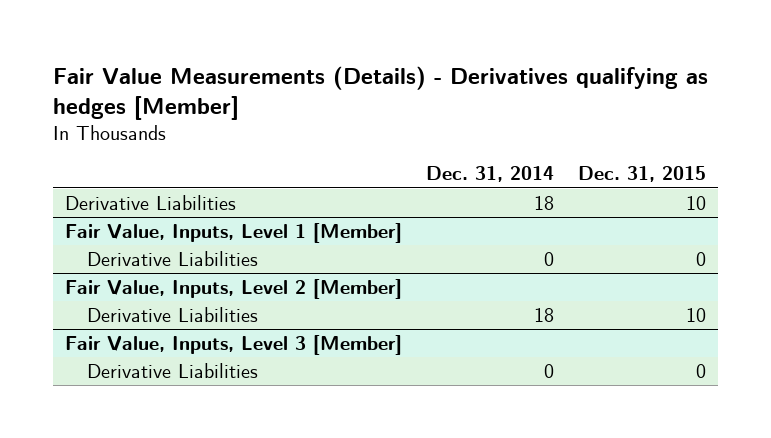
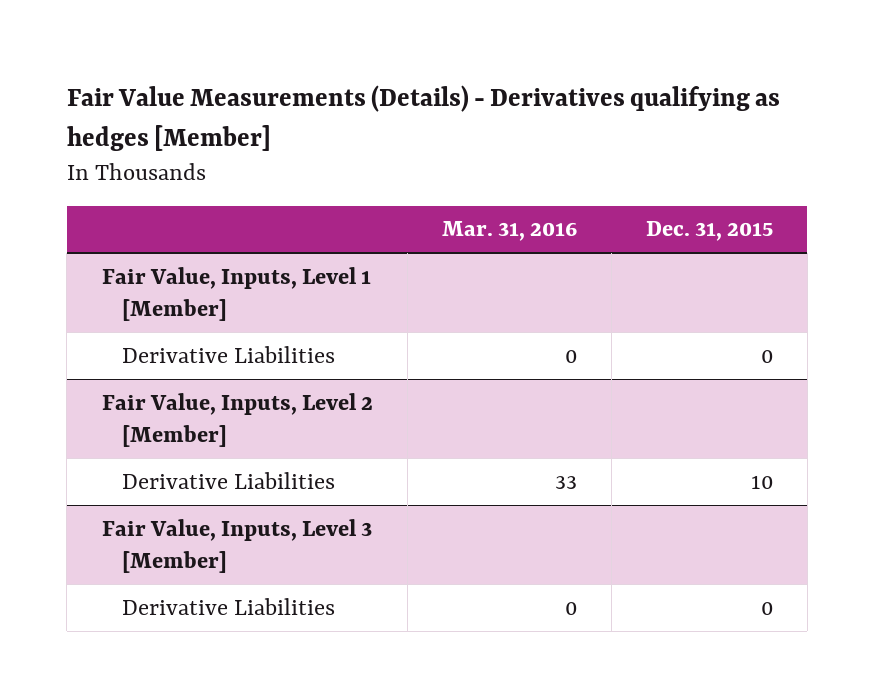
[426,166,555,183] Dec. 31, 2014 -> none
none -> [441,221,577,242] Mar. 31, 2016
[65,194,237,210] Derivative Liabilities -> none

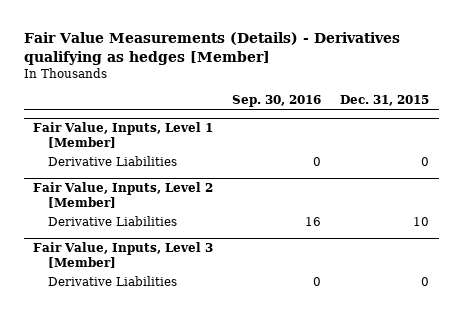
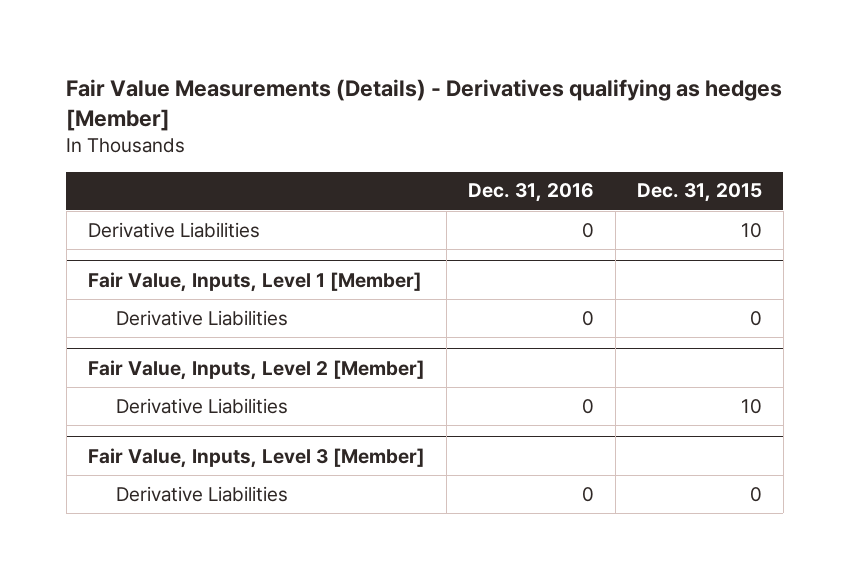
[232,95,322,108] Sep. 30, 2016 -> none
none -> [467,183,594,203] Dec. 31, 2016
none -> [87,221,260,238] Derivative Liabilities

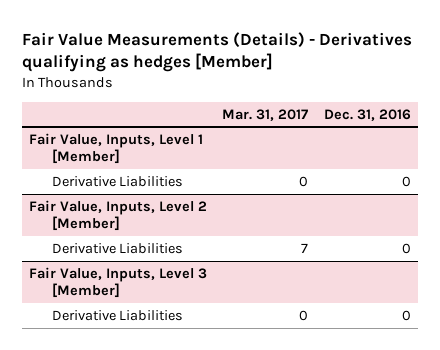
[636,183,762,203] Dec. 31, 2015 -> none
none -> [222,108,309,121] Mar. 31, 2017
[87,221,260,238] Derivative Liabilities -> none

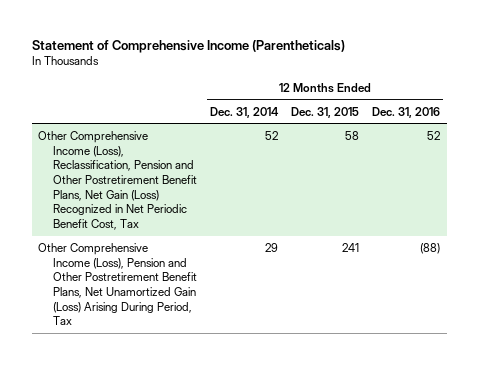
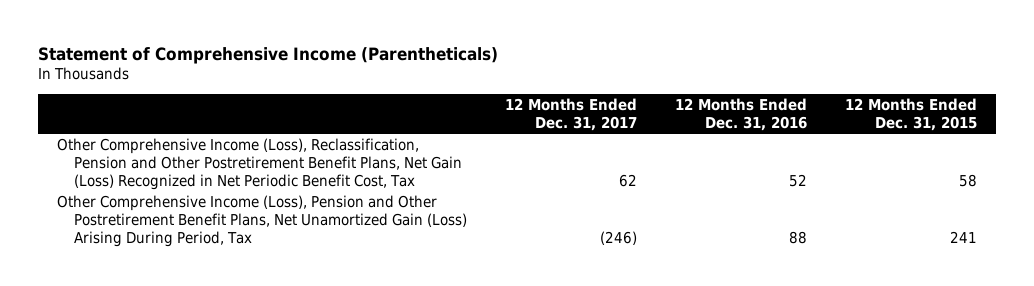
[210,106,280,118] Dec. 31, 2014 -> none
none -> [504,98,637,131] 12 Months Ended Dec. 31, 2017
[420,242,441,254] (88) -> [789,230,808,244] 88

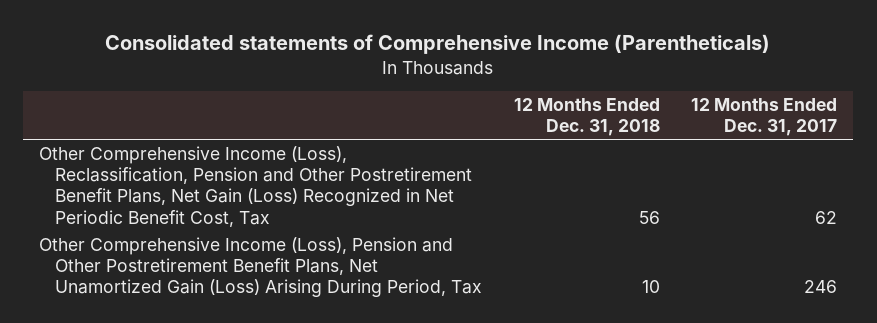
[37,47,498,65] Statement of Comprehensive Income (Parentheticals) -> [105,34,771,55] Consolidated statements of Comprehensive Income (Parentheticals)
[675,98,808,131] 12 Months Ended Dec. 31, 2016 -> none
[845,98,978,131] 12 Months Ended Dec. 31, 2015 -> none
none -> [513,98,660,137] 12 Months Ended Dec. 31, 2018
[599,230,637,245] (246) -> [804,280,838,294] 246

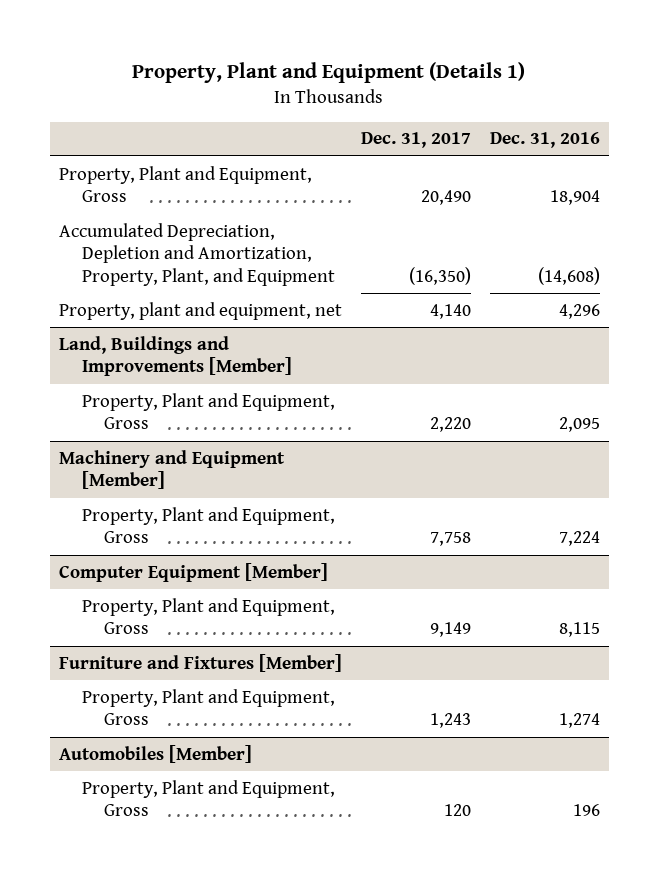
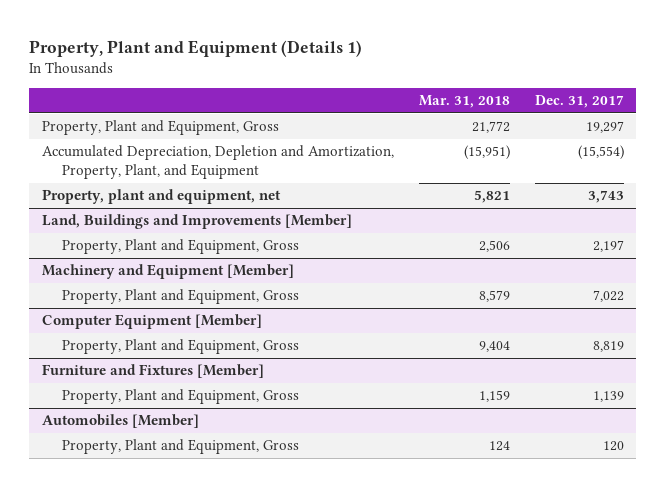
[489,132,600,149] Dec. 31, 2016 -> none
none -> [418,95,510,109] Mar. 31, 2018
[420,190,471,206] 20,490 -> [585,121,624,134] 19,297
[408,266,471,285] (16,350) -> [577,145,624,161] (15,554)
[429,303,471,319] 4,140 -> [587,190,624,204] 3,743
[429,417,471,433] 2,220 -> [592,240,624,253] 2,197
[429,532,471,547] 7,758 -> [592,290,624,303] 7,022
[429,622,471,638] 9,149 -> [592,341,624,353] 8,819
[429,713,471,729] 1,243 -> [592,391,624,403] 1,139

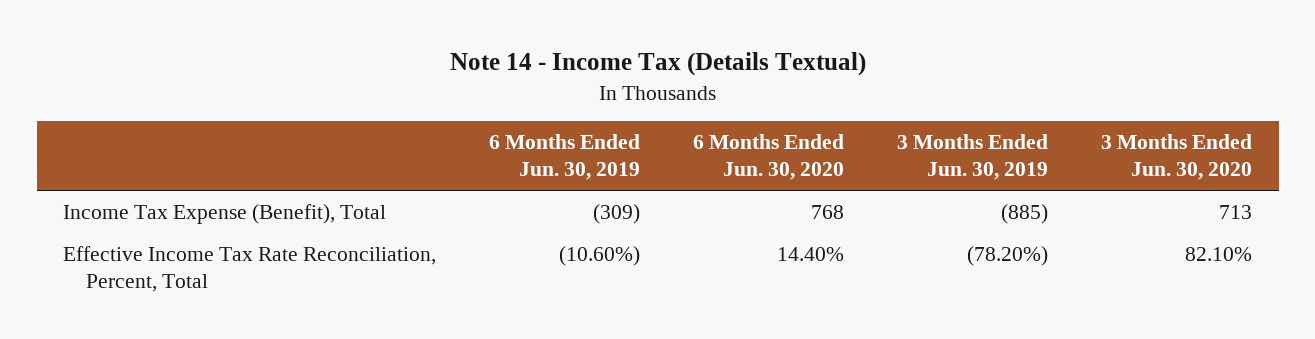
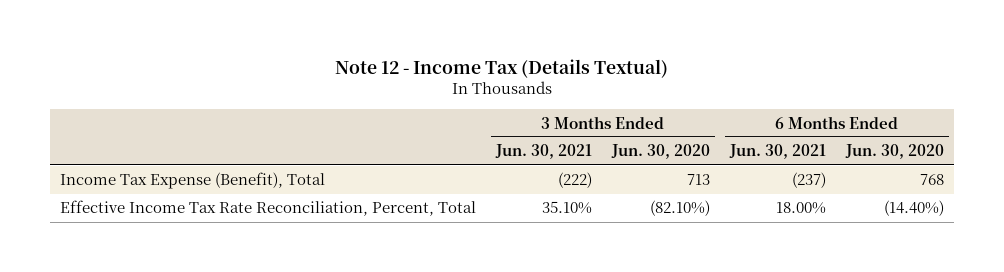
[449,52,866,77] Note 14 - Income Tax (Details Textual) -> [335,58,669,78] Note 12 - Income Tax (Details Textual)
[489,134,641,181] 6 Months Ended Jun. 30, 2019 -> none
[897,134,1049,181] 3 Months Ended Jun. 30, 2019 -> none
none -> [495,144,593,160] Jun. 30, 2021
none -> [729,144,827,160] Jun. 30, 2021
[777,246,845,261] 14.40% -> [884,200,945,217] (14.40%)
[1185,246,1253,261] 82.10% -> [650,200,711,217] (82.10%)

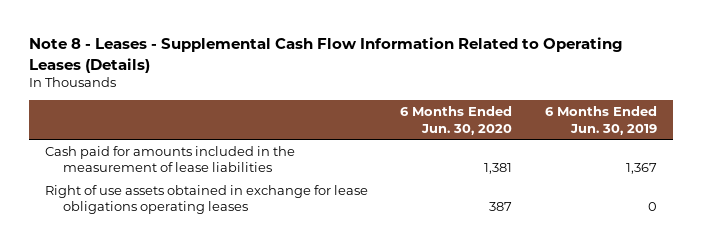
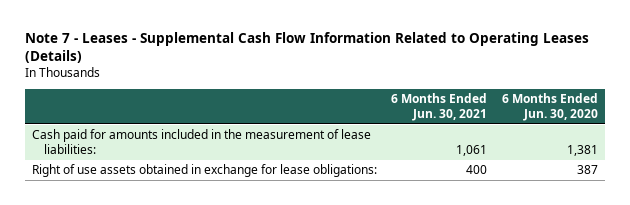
[28,37,623,73] Note 8 - Leases - Supplemental Cash Flow Information Related to Operating Leases (Details) -> [24,31,589,64] Note 7 - Leases - Supplemental Cash Flow Information Related to Operating Leases (Details)
[544,106,657,135] 6 Months Ended Jun. 30, 2019 -> none
none -> [391,93,488,121] 6 Months Ended Jun. 30, 2021
[45,145,296,173] Cash paid for amounts included in the measurement of lease liabilities -> [31,129,371,154] Cash paid for amounts included in the measurement of lease liabilities:
[45,184,369,215] Right of use assets obtained in exchange for lease obligations operating leases -> [31,164,377,178] Right of use assets obtained in exchange for lease obligations:

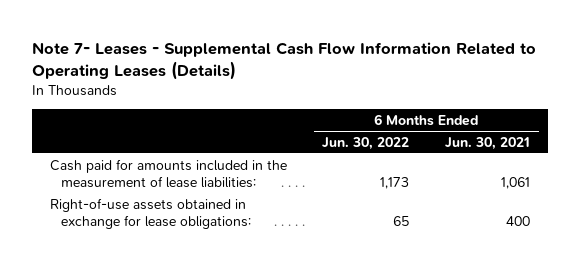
[24,31,589,64] Note 7 - Leases - Supplemental Cash Flow Information Related to Operating Leases (Details) -> [32,42,537,81] Note 7- Leases - Supplemental Cash Flow Information Related to Operating Leases (Details)
[501,93,598,121] 6 Months Ended Jun. 30, 2020 -> none
none -> [322,136,410,150] Jun. 30, 2022
[31,164,377,178] Right of use assets obtained in exchange for lease obligations: -> [49,197,251,230] Right-of-use assets obtained in exchange for lease obligations:

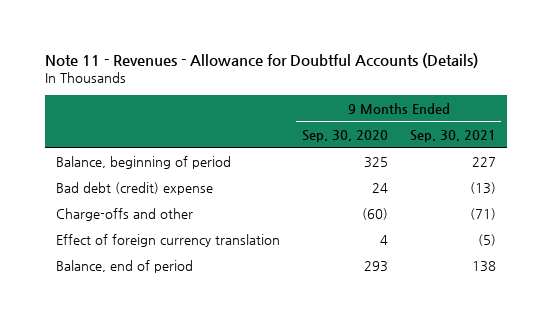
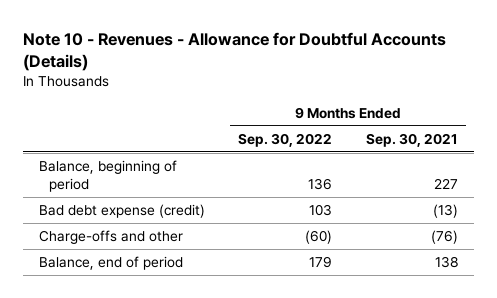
[44,52,478,68] Note 11 - Revenues - Allowance for Doubtful Accounts (Details) -> [22,31,446,71] Note 10 - Revenues - Allowance for Doubtful Accounts (Details)
[301,129,388,142] Sep. 30, 2020 -> none
none -> [238,132,333,147] Sep. 30, 2022
[55,233,280,247] Effect of foreign currency translation -> none
[55,181,213,195] Bad debt (credit) expense -> [39,203,206,218] Bad debt expense (credit)
[469,207,496,220] (71) -> [430,229,458,244] (76)

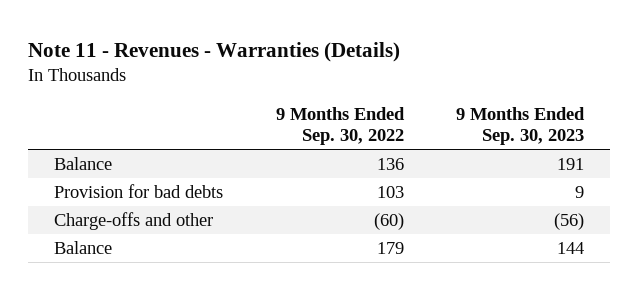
[22,31,446,71] Note 10 - Revenues - Allowance for Doubtful Accounts (Details) -> [27,41,400,62] Note 11 - Revenues - Warranties (Details)
[365,132,458,147] Sep. 30, 2021 -> none
none -> [456,106,586,146] 9 Months Ended Sep. 30, 2023
[39,159,178,193] Balance, beginning of period -> [54,156,113,170] Balance
[39,203,206,218] Bad debt expense (credit) -> [54,183,224,198] Provision for bad debts
[39,255,184,270] Balance, end of period -> [54,240,113,254] Balance

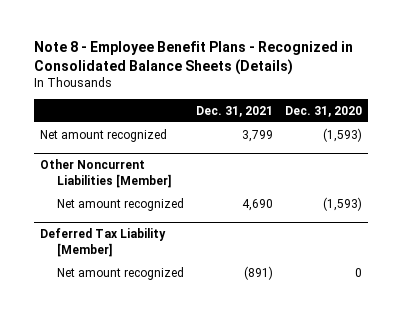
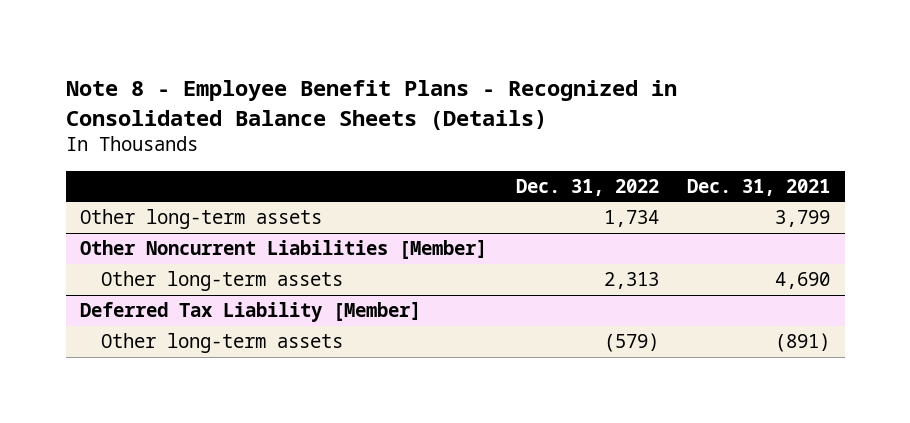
[285,105,363,117] Dec. 31, 2020 -> none
none -> [515,178,659,196] Dec. 31, 2022
[39,128,167,142] Net amount recognized -> [80,209,323,230] Other long-term assets
[56,197,184,211] Net amount recognized -> [101,271,344,292] Other long-term assets
[56,266,184,280] Net amount recognized -> [101,333,344,354] Other long-term assets

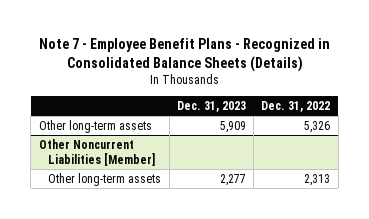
[65,79,677,130] Note 8 - Employee Benefit Plans - Recognized in Consolidated Balance Sheets (Details) -> [38,38,330,73] Note 7 - Employee Benefit Plans - Recognized in Consolidated Balance Sheets (Details)
[687,178,831,196] Dec. 31, 2021 -> none
none -> [176,101,246,113] Dec. 31, 2023
[603,210,659,228] 1,734 -> [304,120,331,133] 5,326
[80,302,422,323] Deferred Tax Liability [Member] -> none
[101,333,344,354] Other long-term assets -> none

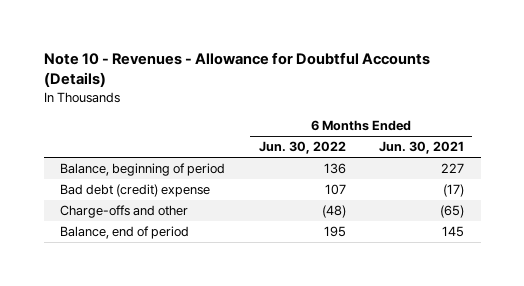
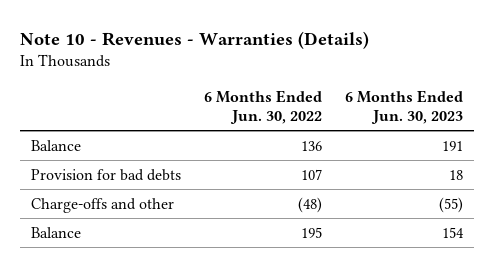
[43,52,430,88] Note 10 - Revenues - Allowance for Doubtful Accounts (Details) -> [19,30,369,49] Note 10 - Revenues - Warranties (Details)
[379,141,465,155] Jun. 30, 2021 -> none
none -> [344,90,463,125] 6 Months Ended Jun. 30, 2023
[60,163,226,177] Balance, beginning of period -> [31,139,82,151] Balance
[60,184,211,198] Bad debt (credit) expense -> [31,168,182,181] Provision for bad debts
[60,226,190,240] Balance, end of period -> [31,226,82,238] Balance

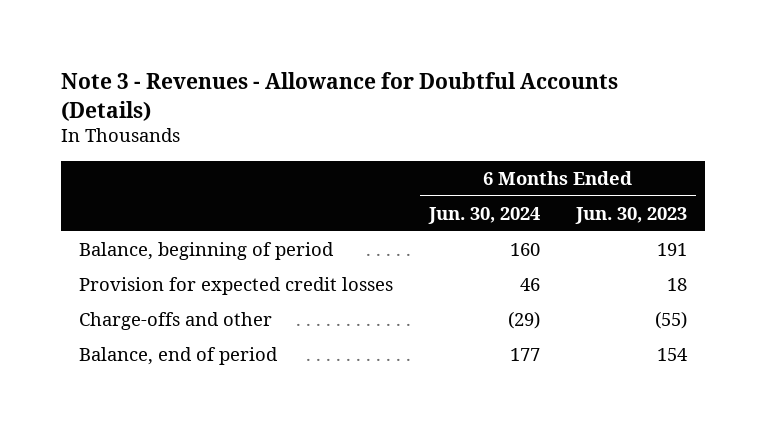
[19,30,369,49] Note 10 - Revenues - Warranties (Details) -> [60,72,618,121] Note 3 - Revenues - Allowance for Doubtful Accounts (Details)
[203,90,322,125] 6 Months Ended Jun. 30, 2022 -> none
none -> [428,206,541,224] Jun. 30, 2024
[31,139,82,151] Balance -> [78,242,334,261] Balance, beginning of period
[31,168,182,181] Provision for bad debts -> [78,277,393,296] Provision for expected credit losses
[31,226,82,238] Balance -> [78,347,278,366] Balance, end of period

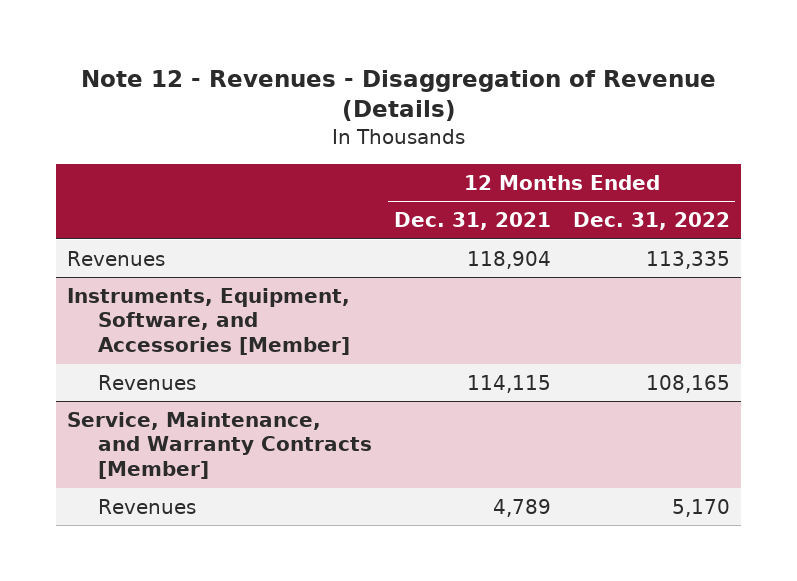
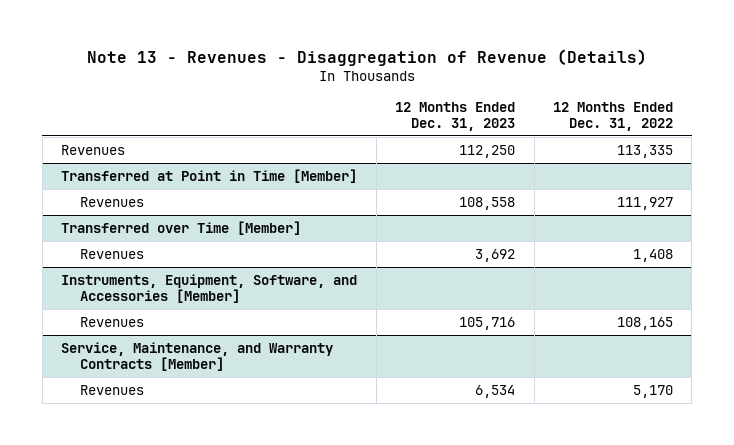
[80,69,716,122] Note 12 - Revenues - Disaggregation of Revenue (Details) -> [87,48,648,66] Note 13 - Revenues - Disaggregation of Revenue (Details)
[393,212,551,231] Dec. 31, 2021 -> none
none -> [395,101,516,131] 12 Months Ended Dec. 31, 2023
none -> [61,168,358,183] Transferred at Point in Time [Member]
none -> [79,196,144,207] Revenues
none -> [61,220,302,235] Transferred over Time [Member]
none -> [79,248,144,259] Revenues

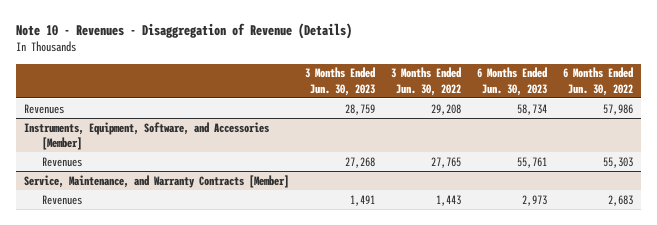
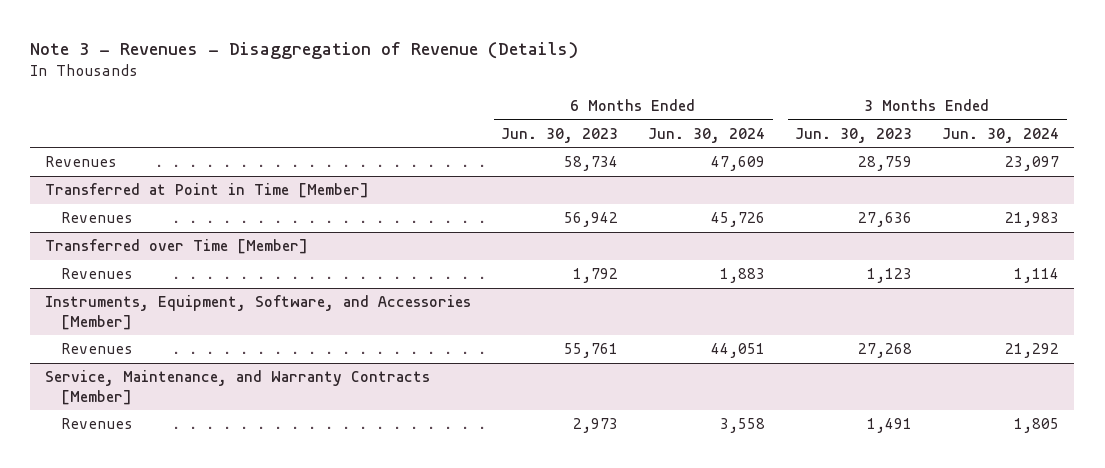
[16,22,353,39] Note 10 - Revenues - Disaggregation of Revenue (Details) -> [30,41,579,59] Note 3 - Revenues - Disaggregation of Revenue (Details)
[391,67,462,96] 3 Months Ended Jun. 30, 2022 -> none
[563,67,634,96] 6 Months Ended Jun. 30, 2022 -> none
none -> [648,127,766,143] Jun. 30, 2024
none -> [942,127,1060,143] Jun. 30, 2024
none -> [45,183,370,199] Transferred at Point in Time [Member]
none -> [60,212,133,224] Revenues
none -> [45,239,309,255] Transferred over Time [Member]
none -> [60,268,133,280] Revenues

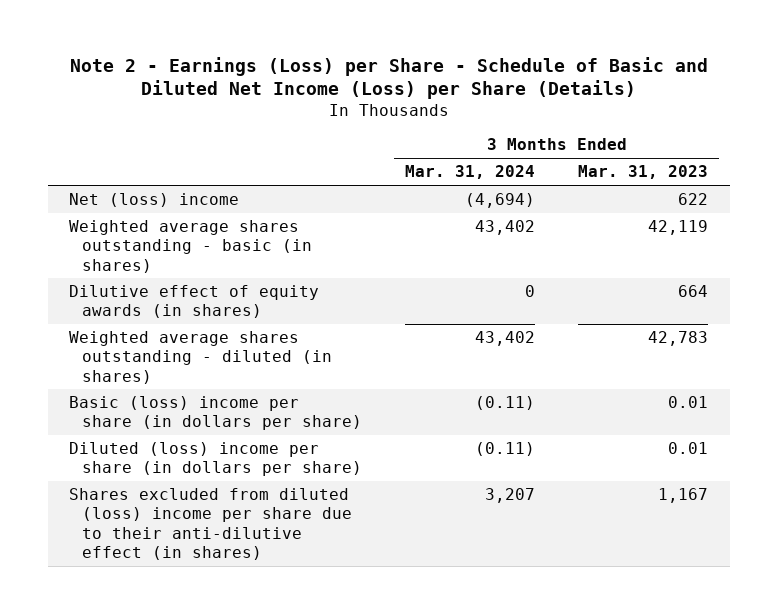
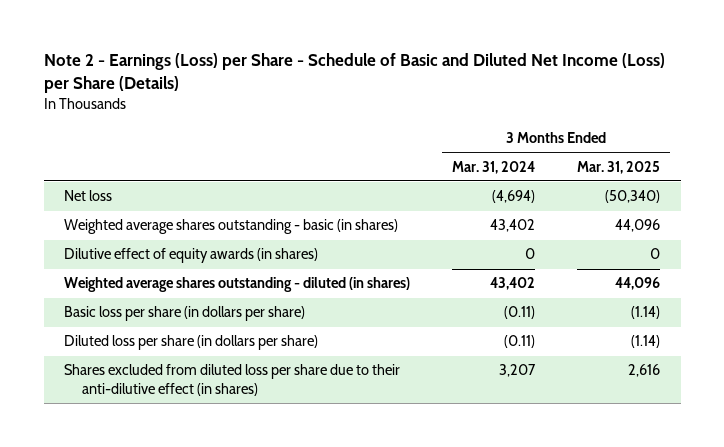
[578,165,709,180] Mar. 31, 2023 -> none
none -> [577,160,661,174] Mar. 31, 2025
[69,193,240,208] Net (loss) income -> [64,190,113,202] Net loss
[69,396,362,431] Basic (loss) income per share (in dollars per share) -> [64,306,306,322] Basic loss per share (in dollars per share)
[69,442,362,477] Diluted (loss) income per share (in dollars per share) -> [64,335,319,351] Diluted loss per share (in dollars per share)
[69,488,352,560] Shares excluded from diluted (loss) income per share due to their anti-dilutive effect (in shares) -> [64,364,401,397] Shares excluded from diluted loss per share due to their anti-dilutive effect (in shares)

